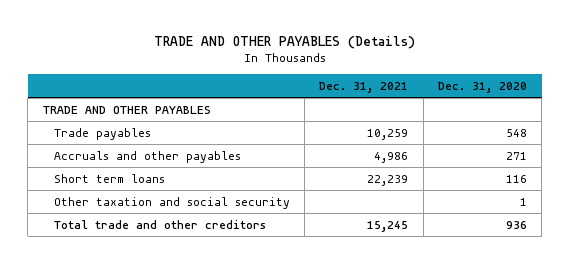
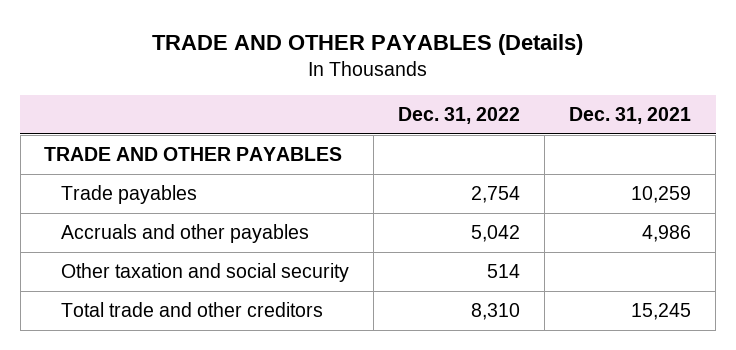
[437,81,527,93] Dec. 31, 2020 -> none
none -> [398,107,521,125] Dec. 31, 2022
[53,173,165,183] Short term loans -> none

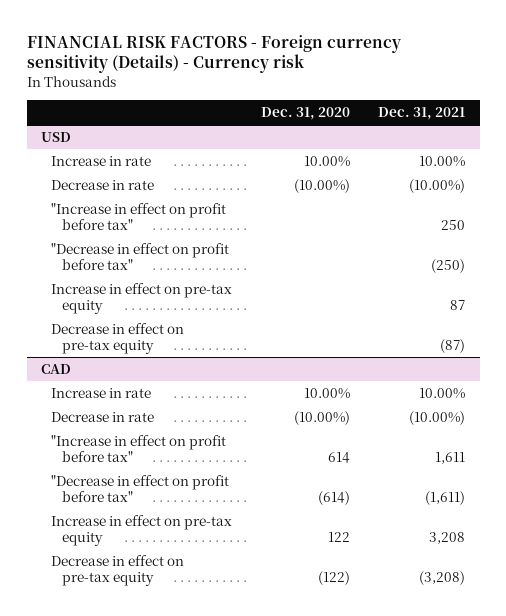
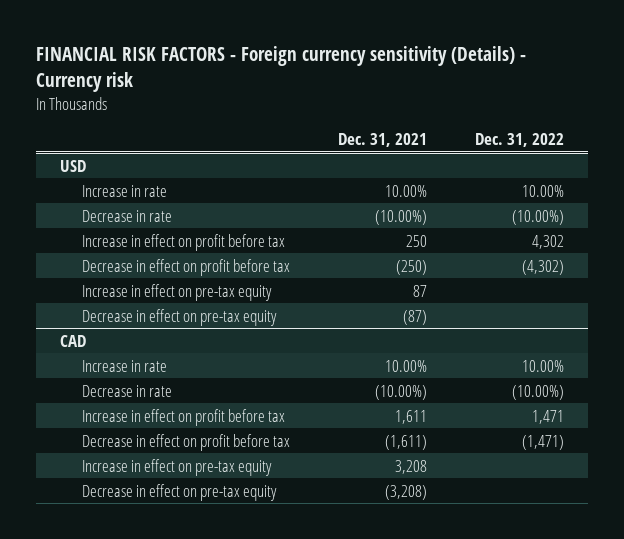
[260,106,350,120] Dec. 31, 2020 -> none
none -> [474,133,564,148] Dec. 31, 2022
[51,202,227,230] "Increase in effect on profit before tax" -> [81,233,285,251] Increase in effect on profit before tax
[51,242,230,270] "Decrease in effect on profit before tax" -> [81,258,290,276] Decrease in effect on profit before tax
[51,434,227,462] "Increase in effect on profit before tax" -> [81,408,285,426] Increase in effect on profit before tax
[51,474,230,502] "Decrease in effect on profit before tax" -> [81,433,290,451] Decrease in effect on profit before tax

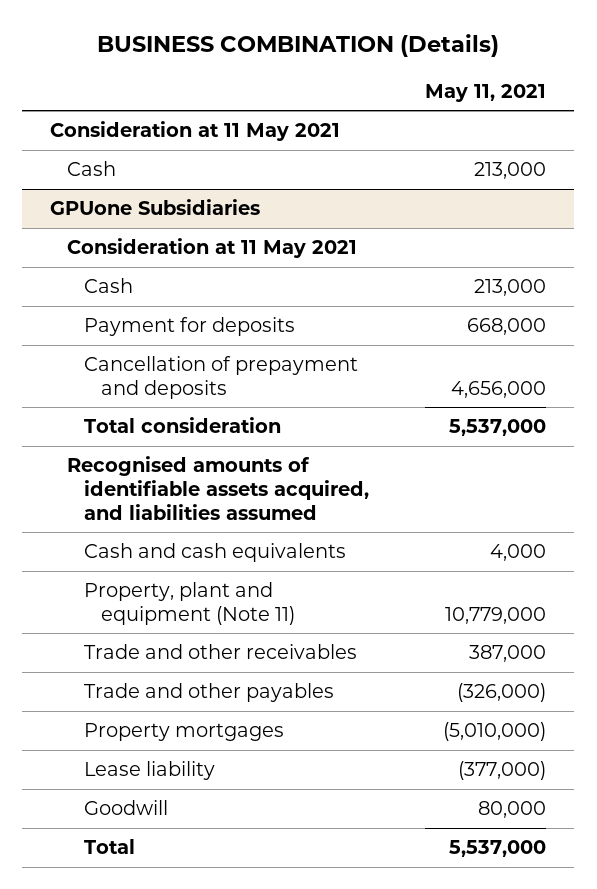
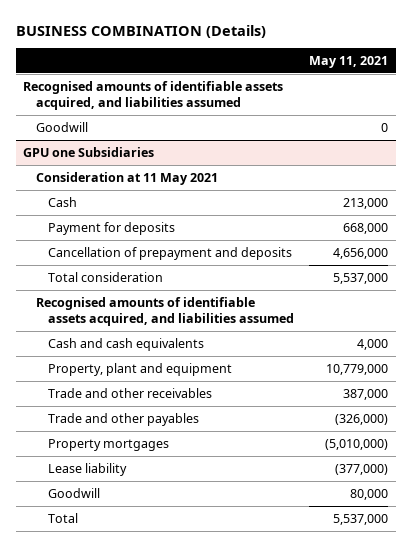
[50,121,341,142] Consideration at 11 May 2021 -> none
[67,161,117,177] Cash -> none
none -> [23,80,284,111] Recognised amounts of identifiable assets acquired, and liabilities assumed
none -> [35,121,88,132] Goodwill
[50,199,261,216] GPUone Subsidiaries -> [23,146,155,157] GPU one Subsidiaries
[84,582,296,625] Property, plant and equipment (Note 11) -> [48,362,233,376] Property, plant and equipment

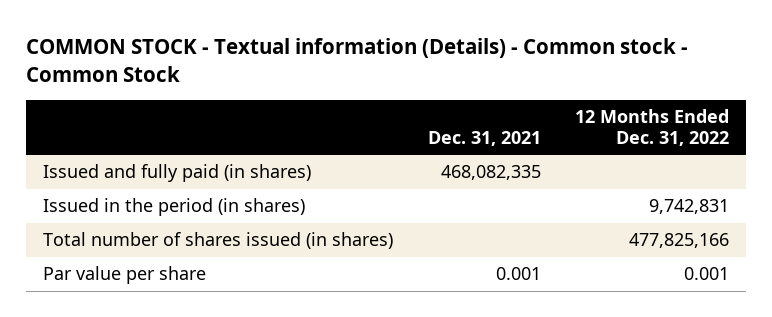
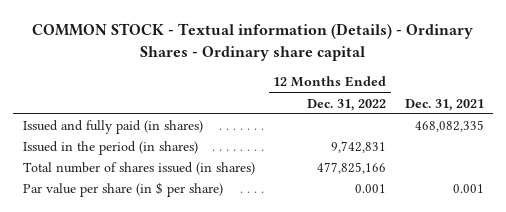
[26,37,689,82] COMMON STOCK - Textual information (Details) - Common stock - Common Stock -> [32,23,474,61] COMMON STOCK - Textual information (Details) - Ordinary Shares - Ordinary share capital
[43,266,207,285] Par value per share -> [22,182,223,198] Par value per share (in $ per share)

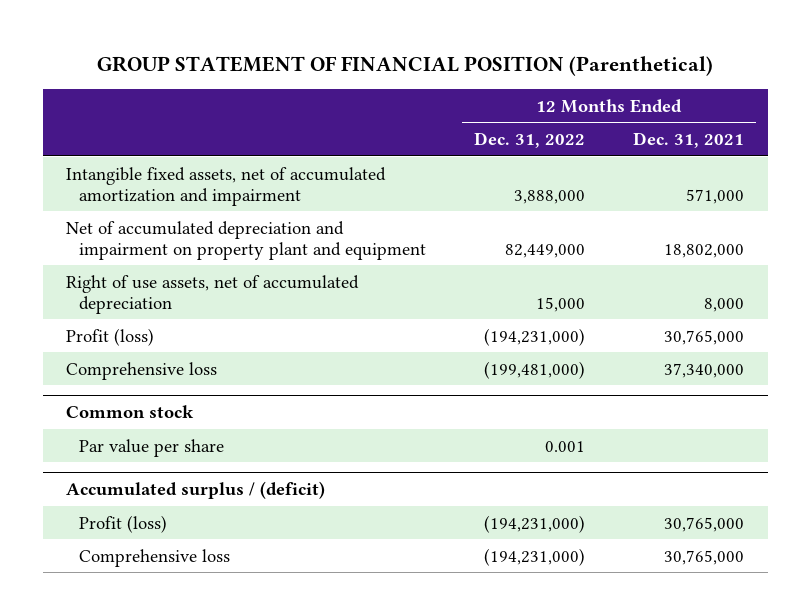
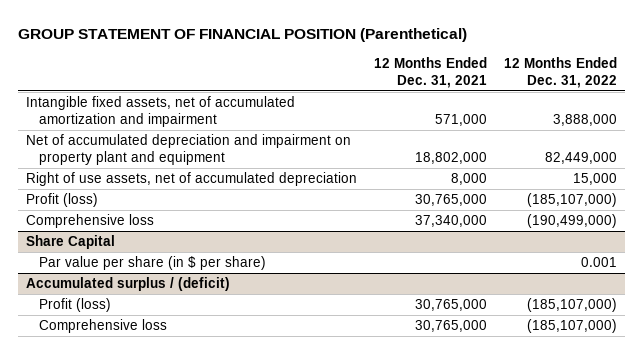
[484,327,586,346] (194,231,000) -> [526,193,617,208] (185,107,000)
[484,360,586,379] (199,481,000) -> [526,214,617,229] (190,499,000)
[66,405,195,419] Common stock -> [26,235,116,250] Share Capital
[79,438,225,457] Par value per share -> [39,256,267,271] Par value per share (in $ per share)
[484,514,586,533] (194,231,000) -> [526,298,617,313] (185,107,000)
[484,547,586,566] (194,231,000) -> [526,319,617,334] (185,107,000)

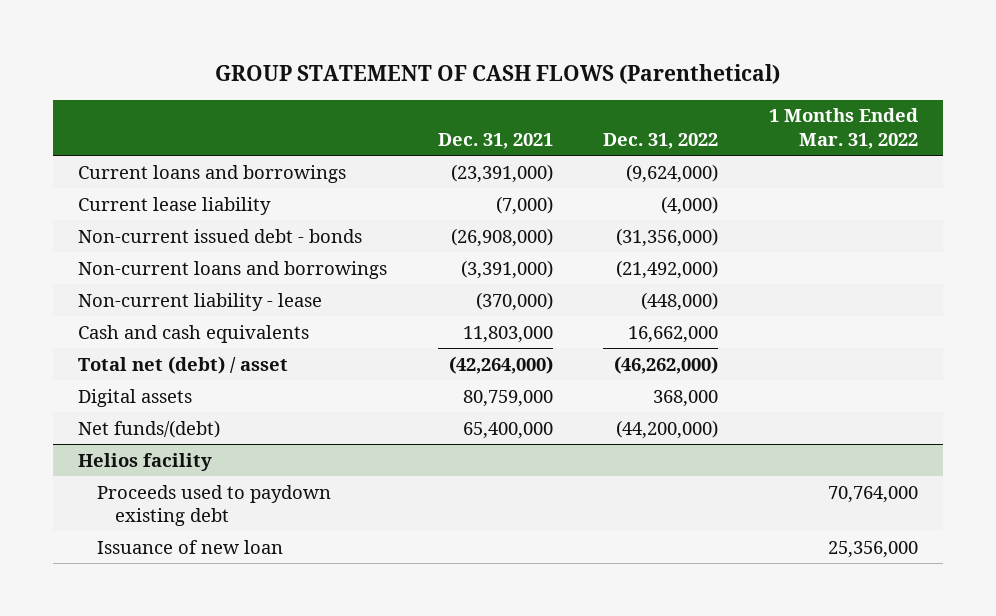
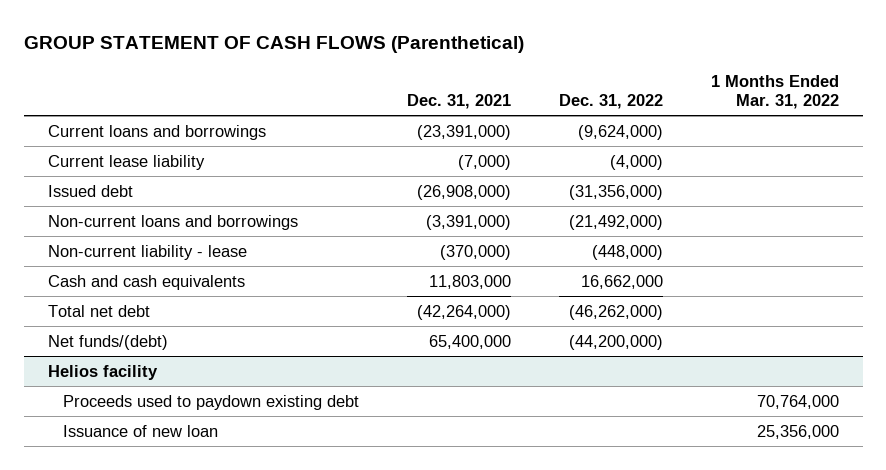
[77,228,362,243] Non-current issued debt - bonds -> [47,184,133,197] Issued debt
[77,388,192,407] Digital assets -> none
[77,355,288,374] Total net (debt) / asset -> [47,304,150,317] Total net debt

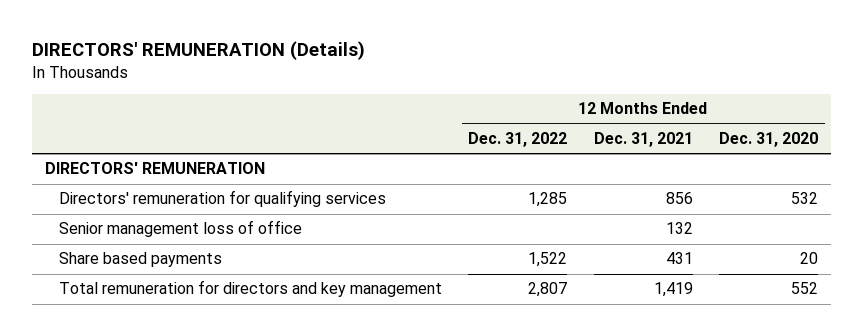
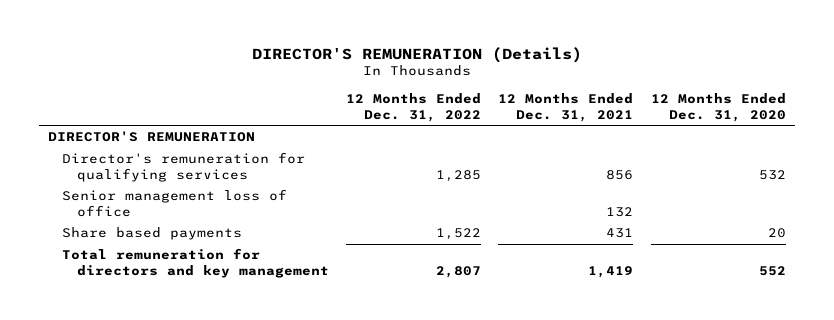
[31,41,365,61] DIRECTORS' REMUNERATION (Details) -> [251,46,582,63] DIRECTOR'S REMUNERATION (Details)
[44,162,265,175] DIRECTORS' REMUNERATION -> [47,131,255,143] DIRECTOR'S REMUNERATION
[59,190,387,208] Directors' remuneration for qualifying services -> [62,152,306,182] Director's remuneration for qualifying services

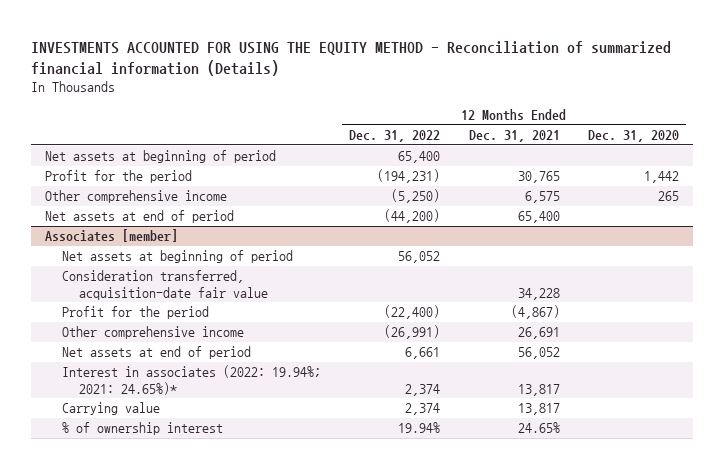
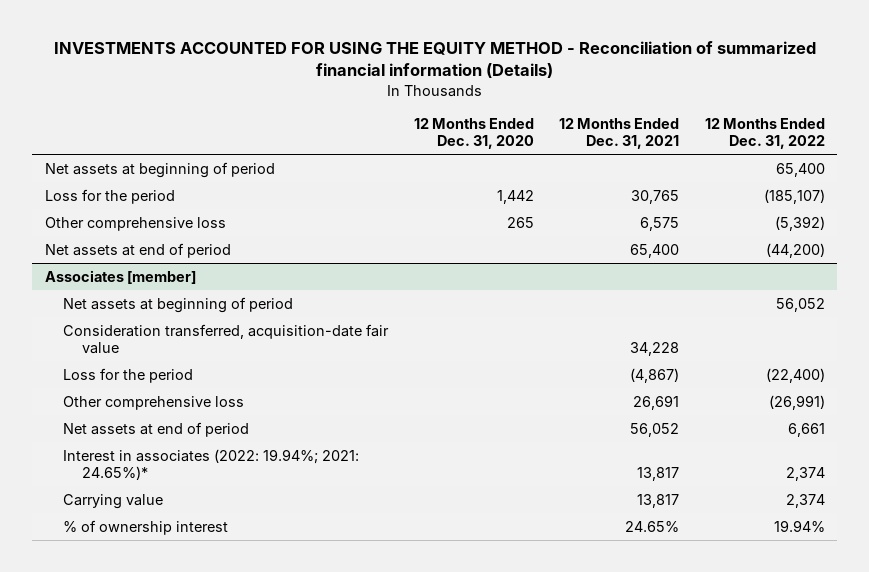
[44,170,192,184] Profit for the period -> [44,188,175,204] Loss for the period
[377,169,441,184] (194,231) -> [763,188,825,204] (185,107)
[44,190,227,204] Other comprehensive income -> [44,216,226,231] Other comprehensive loss
[391,189,441,204] (5,250) -> [774,215,825,231] (5,392)
[62,306,210,320] Profit for the period -> [63,367,194,383] Loss for the period
[62,326,245,340] Other comprehensive income -> [63,395,245,410] Other comprehensive loss

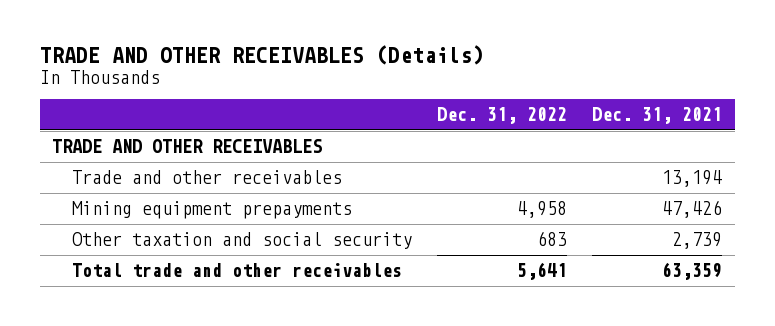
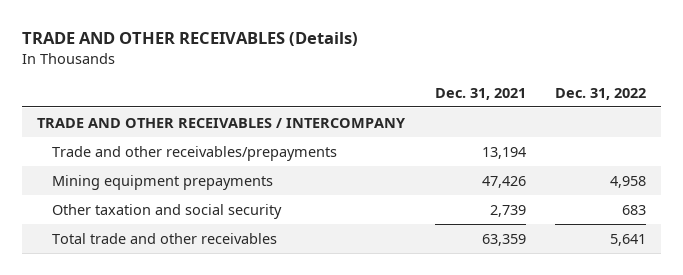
[52,139,323,154] TRADE AND OTHER RECEIVABLES -> [36,117,406,128] TRADE AND OTHER RECEIVABLES / INTERCOMPANY
[72,170,343,185] Trade and other receivables -> [51,145,337,161] Trade and other receivables/prepayments

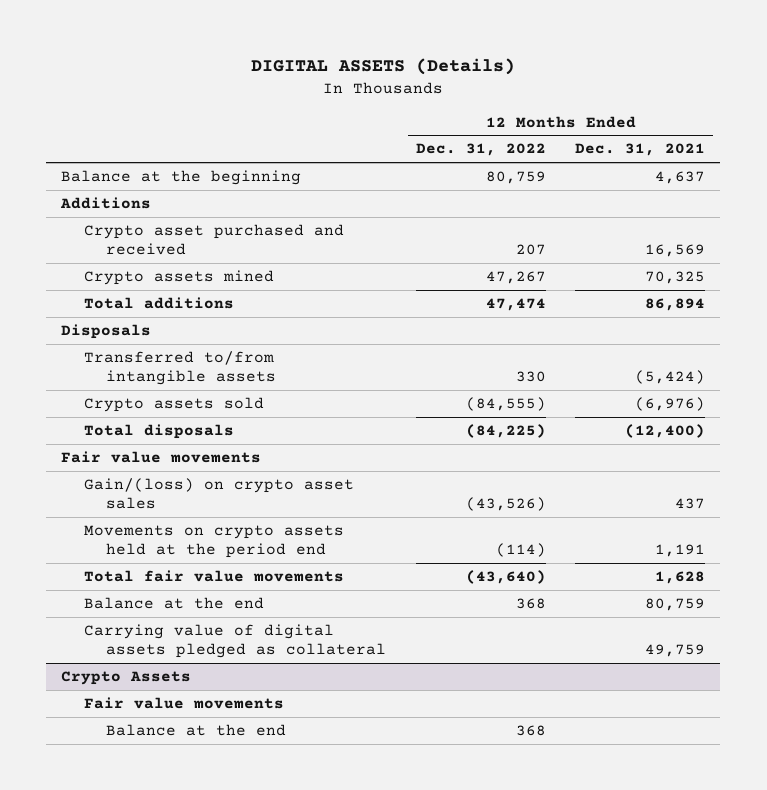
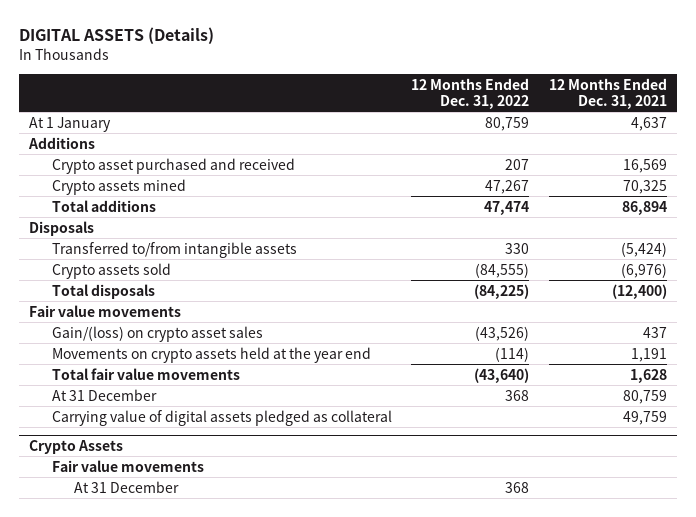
[61,170,302,186] Balance at the beginning -> [29,116,112,132] At 1 January
[83,525,344,559] Movements on crypto assets held at the period end -> [51,346,371,363] Movements on crypto assets held at the year end
[83,597,264,610] Balance at the end -> [51,388,157,401] At 31 December
[106,724,287,737] Balance at the end -> [73,480,179,493] At 31 December

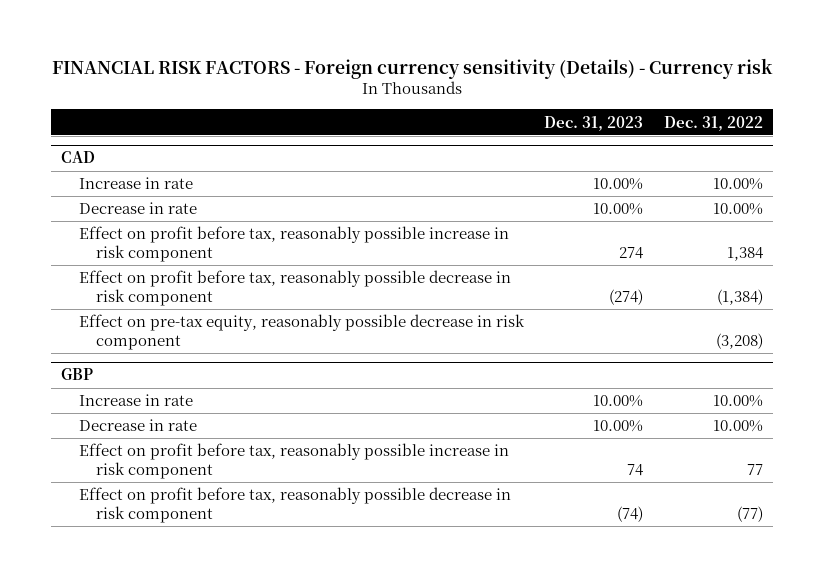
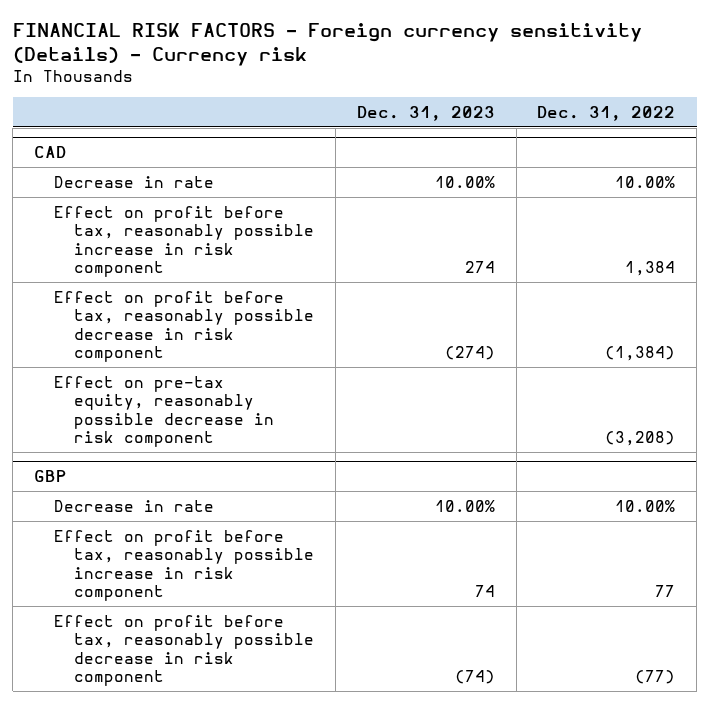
[78,177,193,190] Increase in rate -> none
[78,394,193,407] Increase in rate -> none

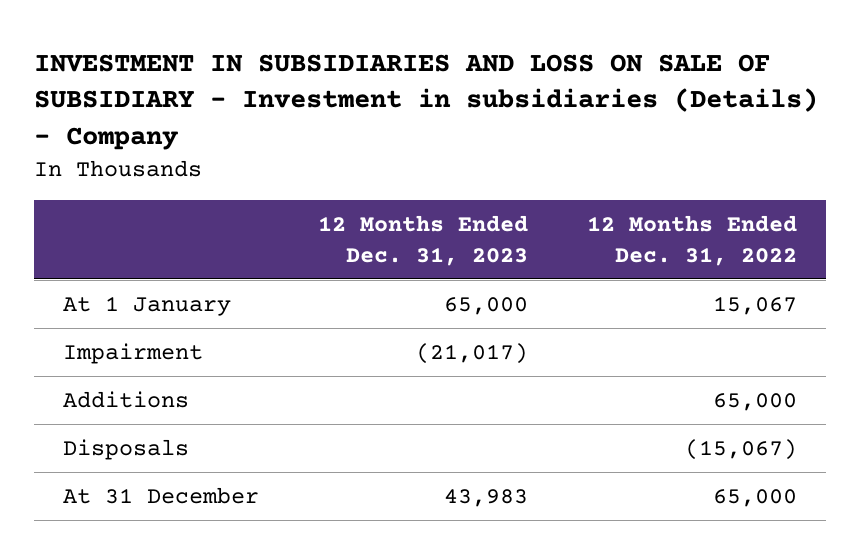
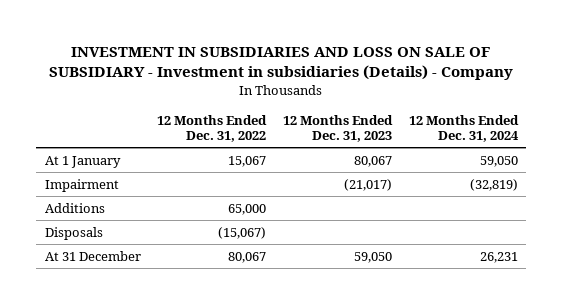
none -> [408,114,519,142] 12 Months Ended Dec. 31, 2024
[443,297,528,316] 65,000 -> [353,155,392,167] 80,067
[443,489,528,508] 43,983 -> [353,251,392,263] 59,050
[712,489,797,508] 65,000 -> [228,251,267,263] 80,067

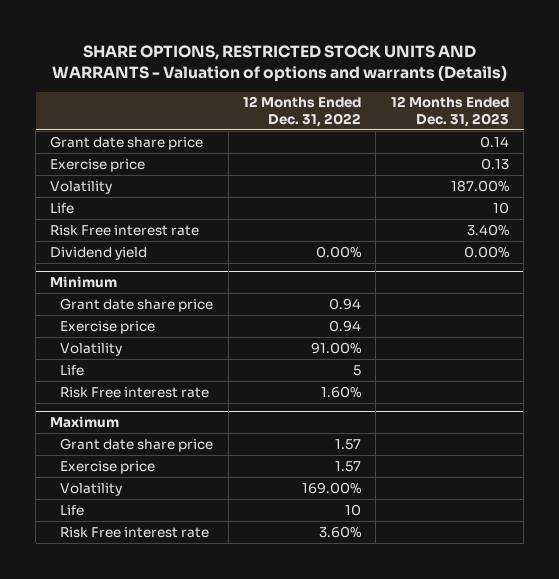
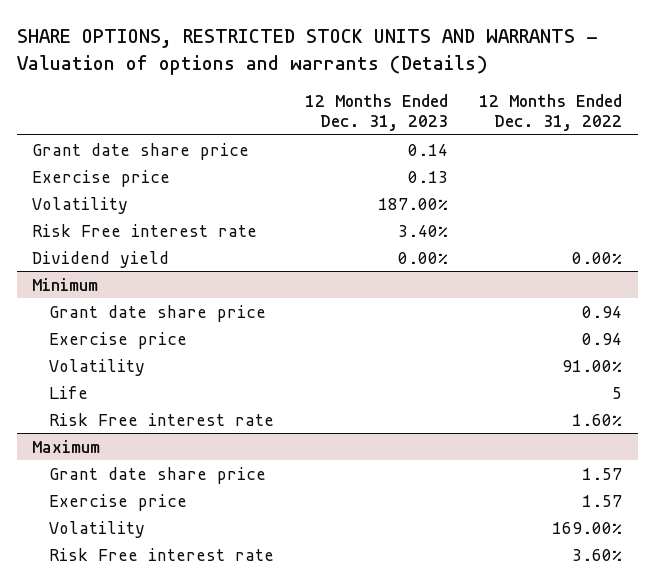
[50,202,75,214] Life -> none
[60,504,85,516] Life -> none

